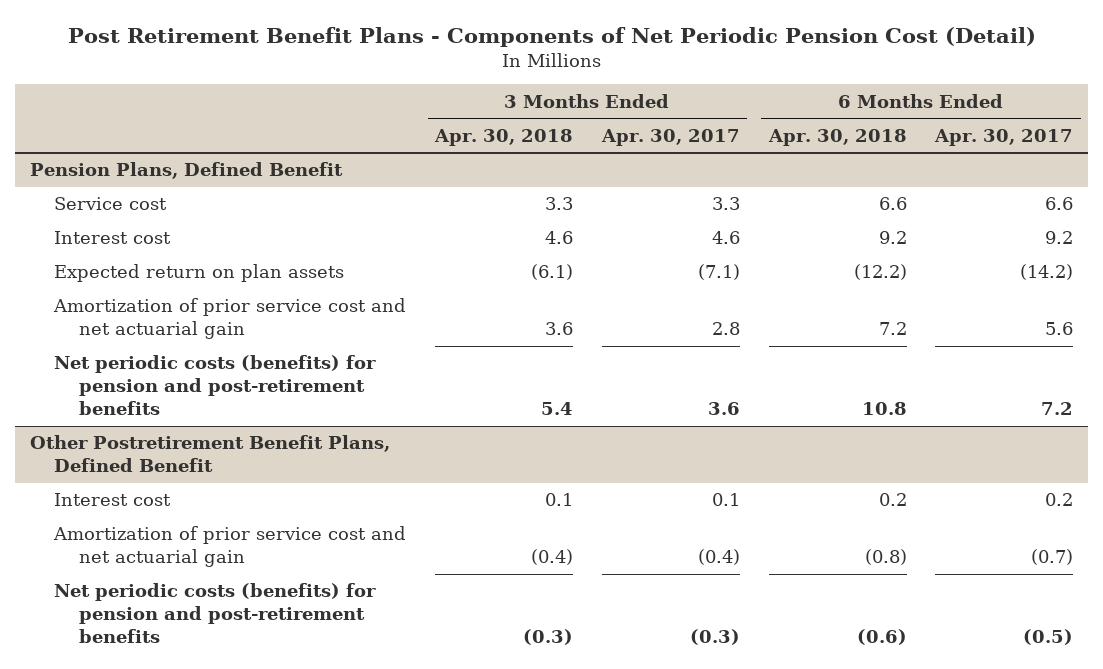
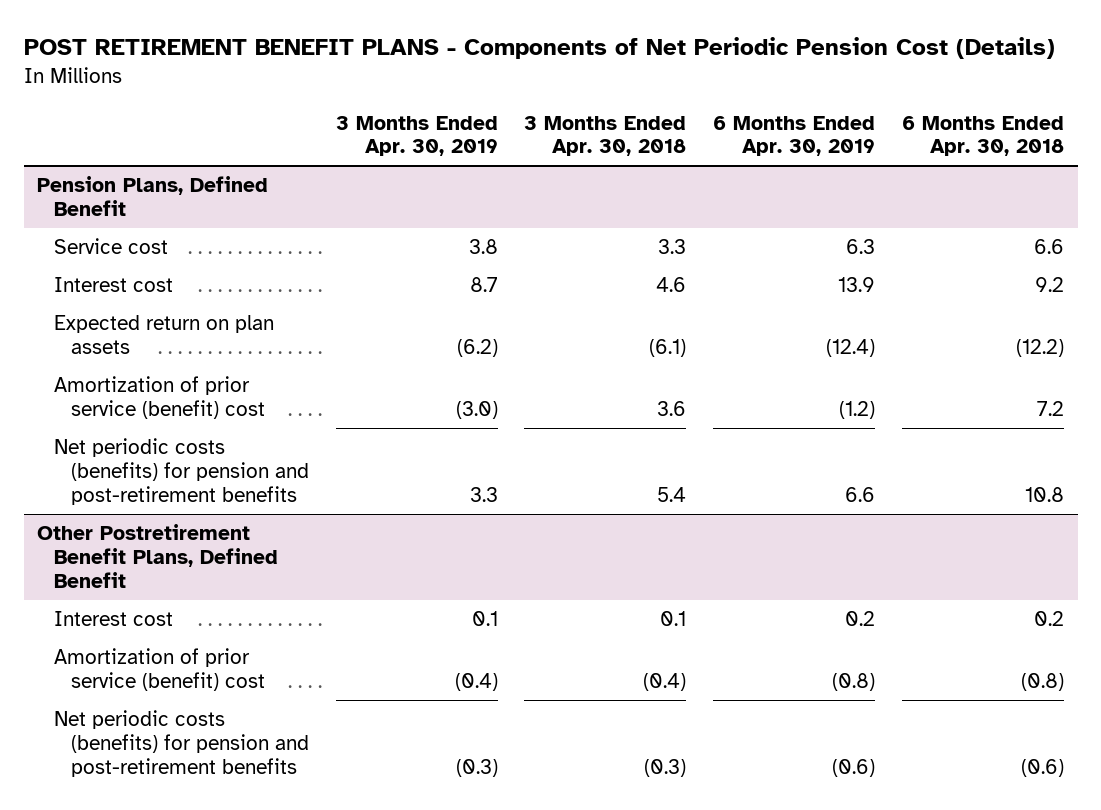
[67,26,1036,47] Post Retirement Benefit Plans - Components of Net Periodic Pension Cost (Detail) -> [23,37,1055,60] POST RETIREMENT BENEFIT PLANS - Components of Net Periodic Pension Cost (Details)
[600,128,740,146] Apr. 30, 2017 -> none
[934,128,1074,146] Apr. 30, 2017 -> none
none -> [335,115,498,157] 3 Months Ended Apr. 30, 2019
none -> [713,115,876,157] 6 Months Ended Apr. 30, 2019
[53,298,407,340] Amortization of prior service cost and net actuarial gain -> [53,376,265,419] Amortization of prior service (benefit) cost
[53,526,407,568] Amortization of prior service cost and net actuarial gain -> [53,648,265,691] Amortization of prior service (benefit) cost

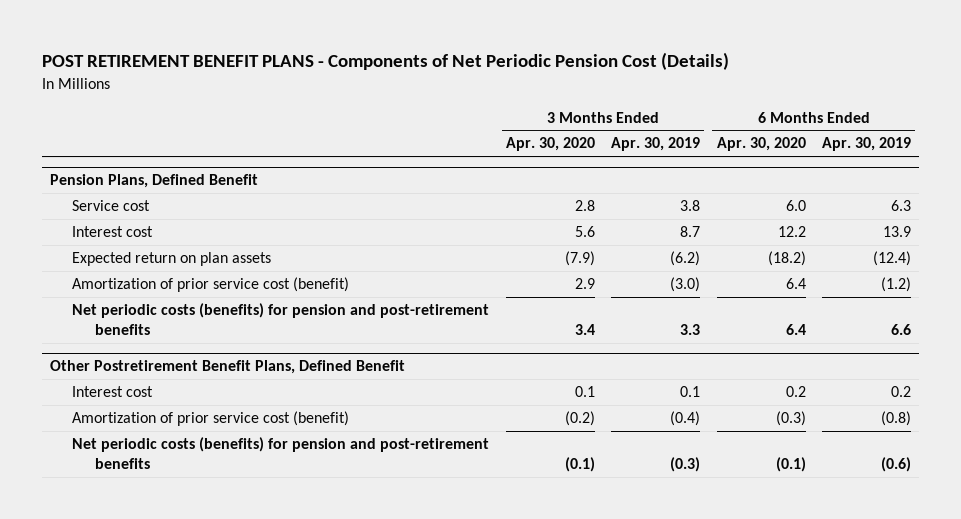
[524,115,687,157] 3 Months Ended Apr. 30, 2018 -> none
[902,115,1065,157] 6 Months Ended Apr. 30, 2018 -> none
none -> [505,137,595,152] Apr. 30, 2020
none -> [716,137,806,152] Apr. 30, 2020
[53,376,265,419] Amortization of prior service (benefit) cost -> [72,277,350,293] Amortization of prior service cost (benefit)
[53,648,265,691] Amortization of prior service (benefit) cost -> [72,411,350,427] Amortization of prior service cost (benefit)

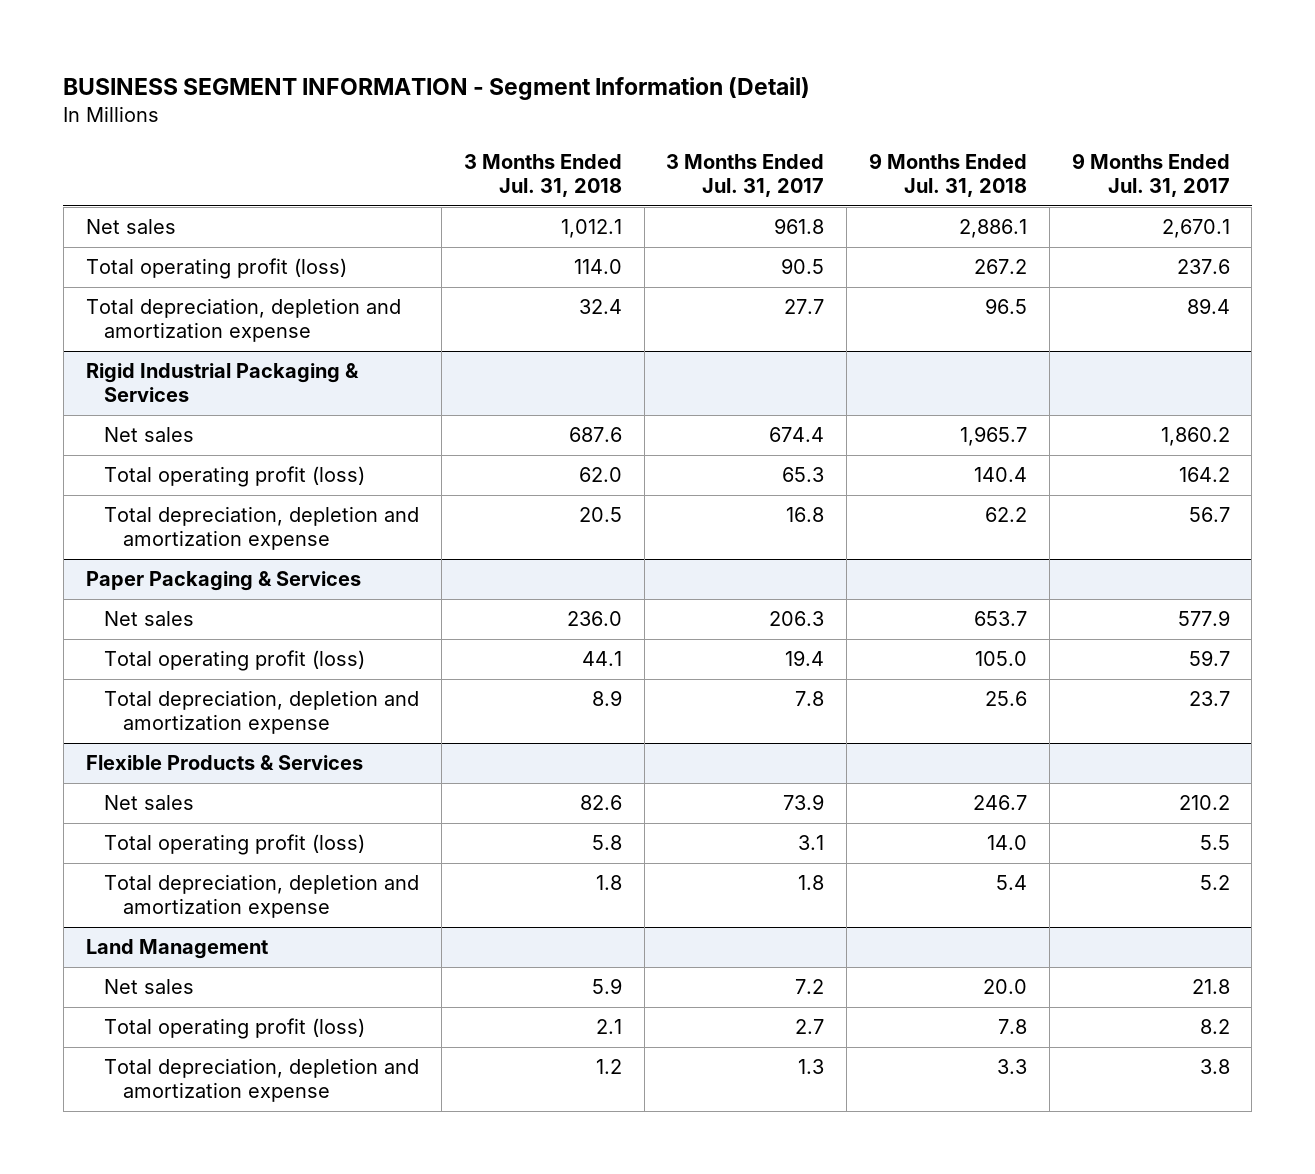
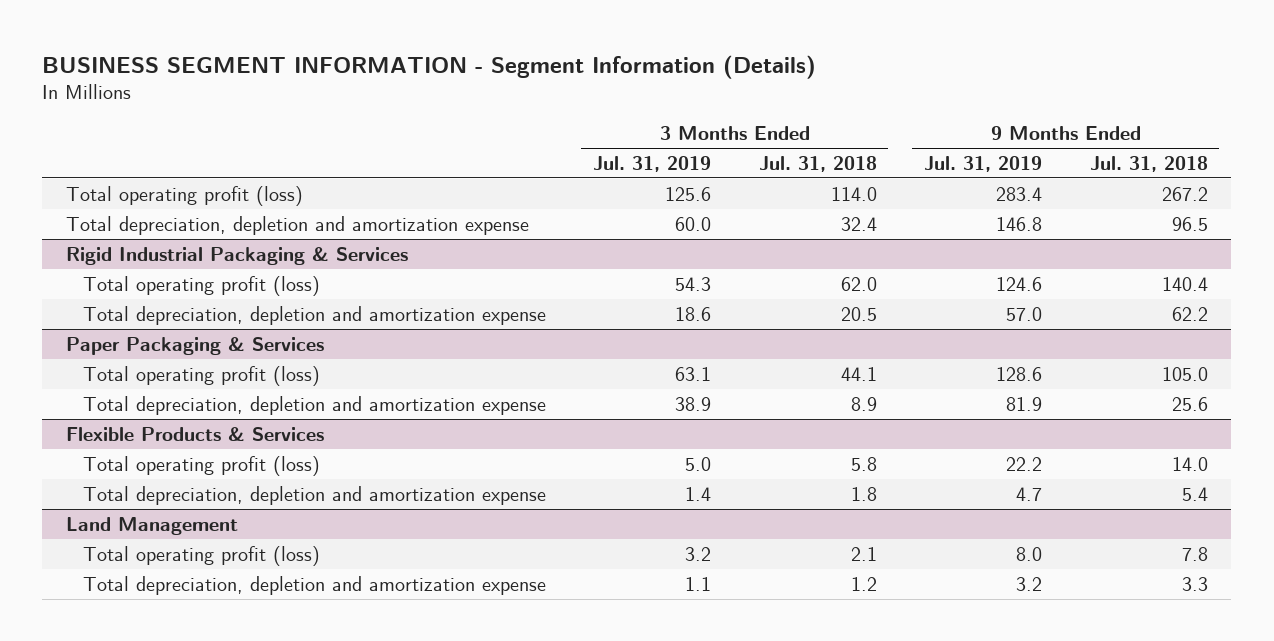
[63,76,811,100] BUSINESS SEGMENT INFORMATION - Segment Information (Detail) -> [42,54,817,79] BUSINESS SEGMENT INFORMATION - Segment Information (Details)
[666,153,825,198] 3 Months Ended Jul. 31, 2017 -> none
[1071,152,1230,198] 9 Months Ended Jul. 31, 2017 -> none
none -> [593,155,712,172] Jul. 31, 2019
none -> [924,155,1043,172] Jul. 31, 2019
[85,219,176,235] Net sales -> none
[104,427,195,443] Net sales -> none
[104,611,195,627] Net sales -> none
[104,795,195,811] Net sales -> none
[104,979,195,995] Net sales -> none

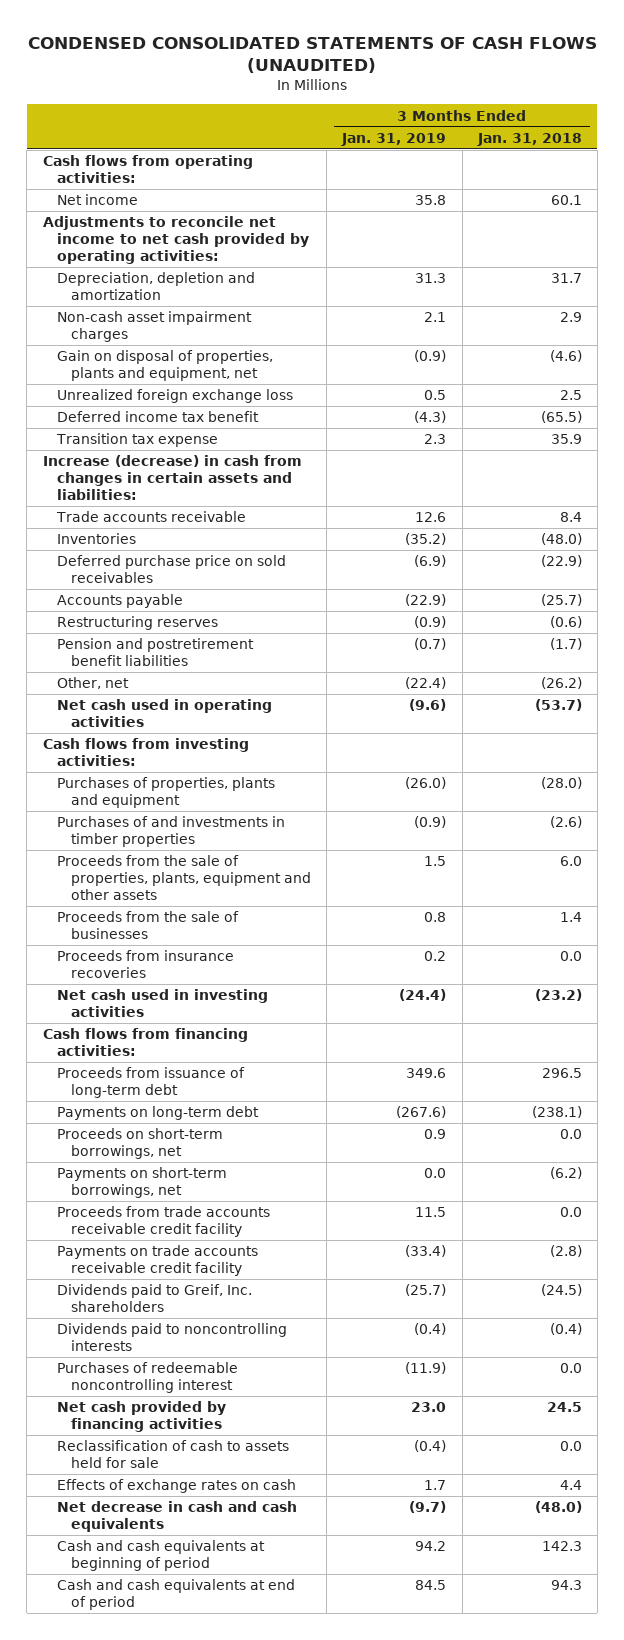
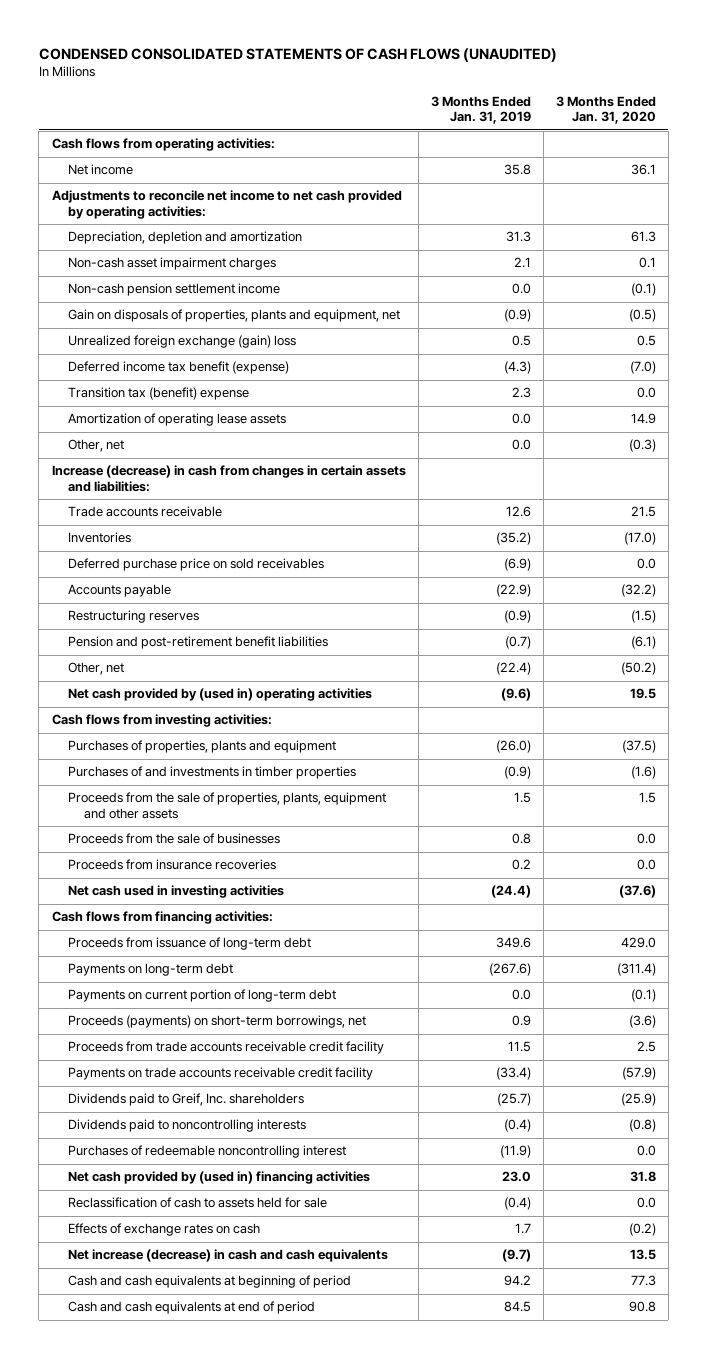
[476,132,582,146] Jan. 31, 2018 -> none
none -> [555,96,656,125] 3 Months Ended Jan. 31, 2020
none -> [67,283,280,297] Non-cash pension settlement income
[56,350,273,382] Gain on disposal of properties, plants and equipment, net -> [67,309,400,323] Gain on disposals of properties, plants and equipment, net
[56,389,293,404] Unrealized foreign exchange loss -> [67,335,296,349] Unrealized foreign exchange (gain) loss
[56,411,259,423] Deferred income tax benefit -> [67,361,289,375] Deferred income tax benefit (expense)
[55,433,218,448] Transition tax expense -> [67,387,249,401] Transition tax (benefit) expense
none -> [67,413,286,427] Amortization of operating lease assets
none -> [67,439,124,453] Other, net
[56,638,254,667] Pension and postretirement benefit liabilities -> [67,636,328,650] Pension and post-retirement benefit liabilities
[56,699,272,728] Net cash used in operating activities -> [67,688,372,702] Net cash provided by (used in) operating activities
[56,1167,227,1199] Payments on short-term borrowings, net -> none
none -> [67,989,336,1003] Payments on current portion of long-term debt
[56,1128,223,1160] Proceeds on short-term borrowings, net -> [67,1015,366,1029] Proceeds (payments) on short-term borrowings, net
[56,1401,226,1433] Net cash provided by financing activities -> [67,1171,370,1185] Net cash provided by (used in) financing activities
[56,1501,297,1533] Net decrease in cash and cash equivalents -> [67,1249,388,1263] Net increase (decrease) in cash and cash equivalents

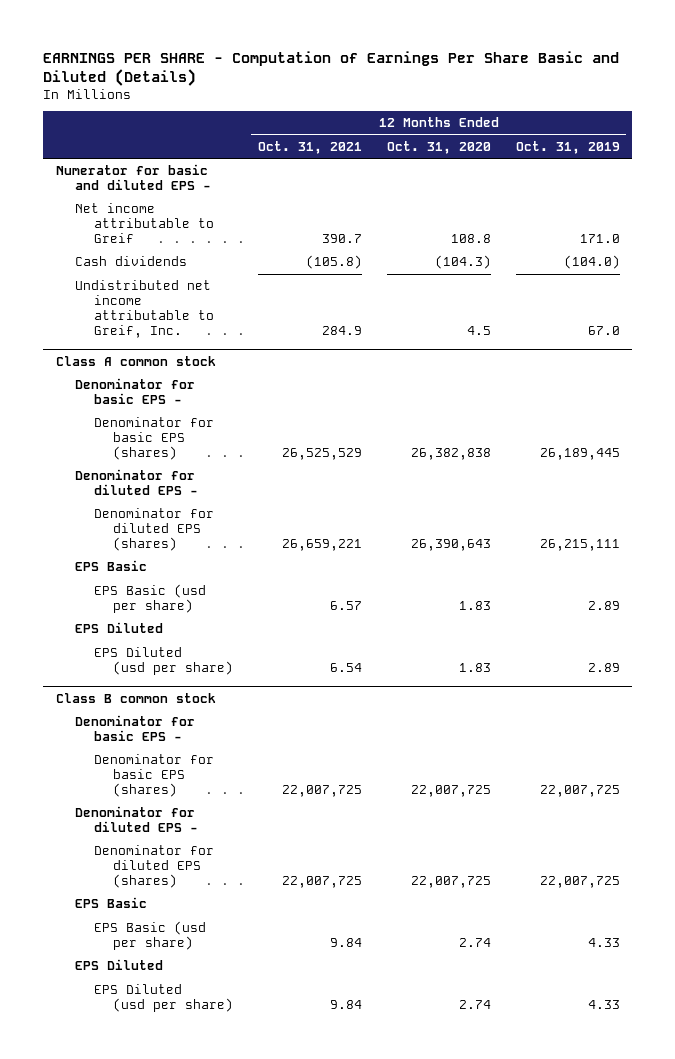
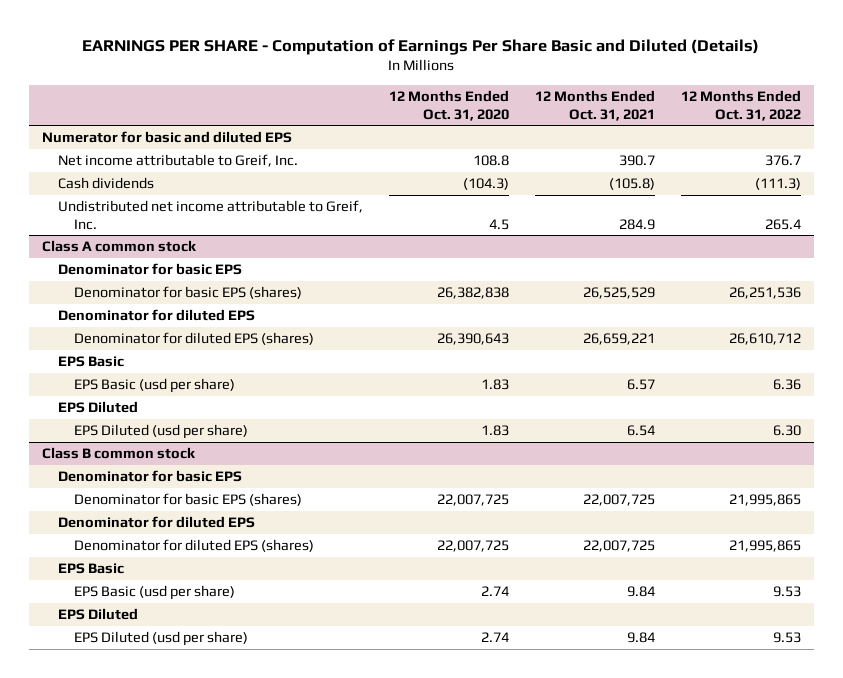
[515,140,620,154] Oct. 31, 2019 -> none
none -> [681,89,802,121] 12 Months Ended Oct. 31, 2022
[55,164,211,191] Numerator for basic and diluted EPS - -> [41,130,292,143] Numerator for basic and diluted EPS
[74,203,214,243] Net income attributable to Greif -> [57,153,298,167] Net income attributable to Greif, Inc.
[74,378,195,405] Denominator for basic EPS - -> [57,262,242,275] Denominator for basic EPS
[74,469,198,496] Denominator for diluted EPS - -> [57,308,255,321] Denominator for diluted EPS
[74,715,195,742] Denominator for basic EPS - -> [57,469,242,482] Denominator for basic EPS
[74,806,198,833] Denominator for diluted EPS - -> [57,515,255,528] Denominator for diluted EPS

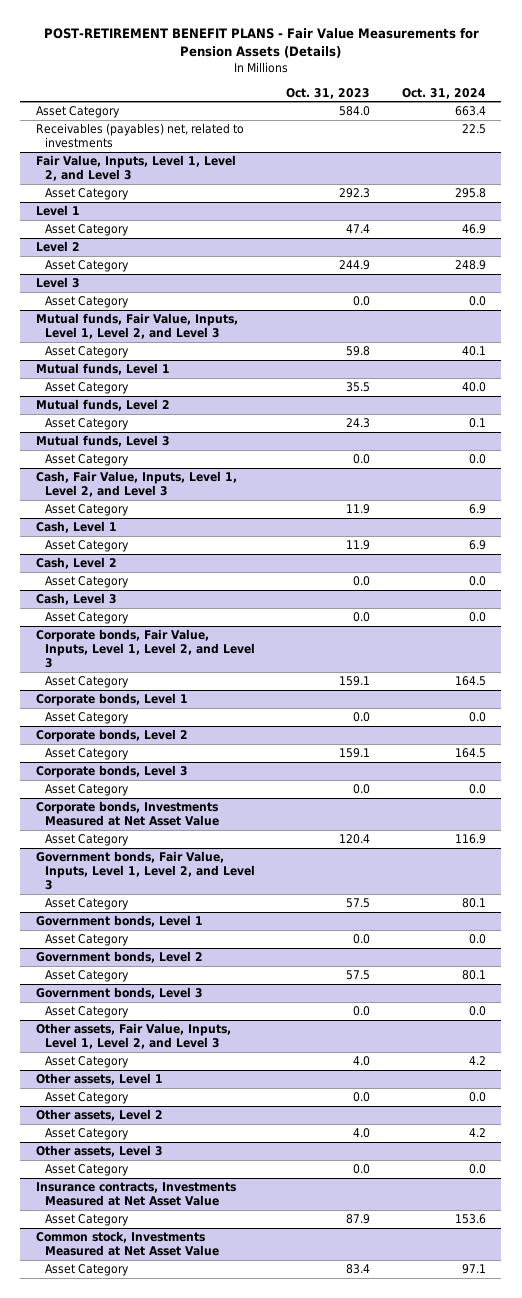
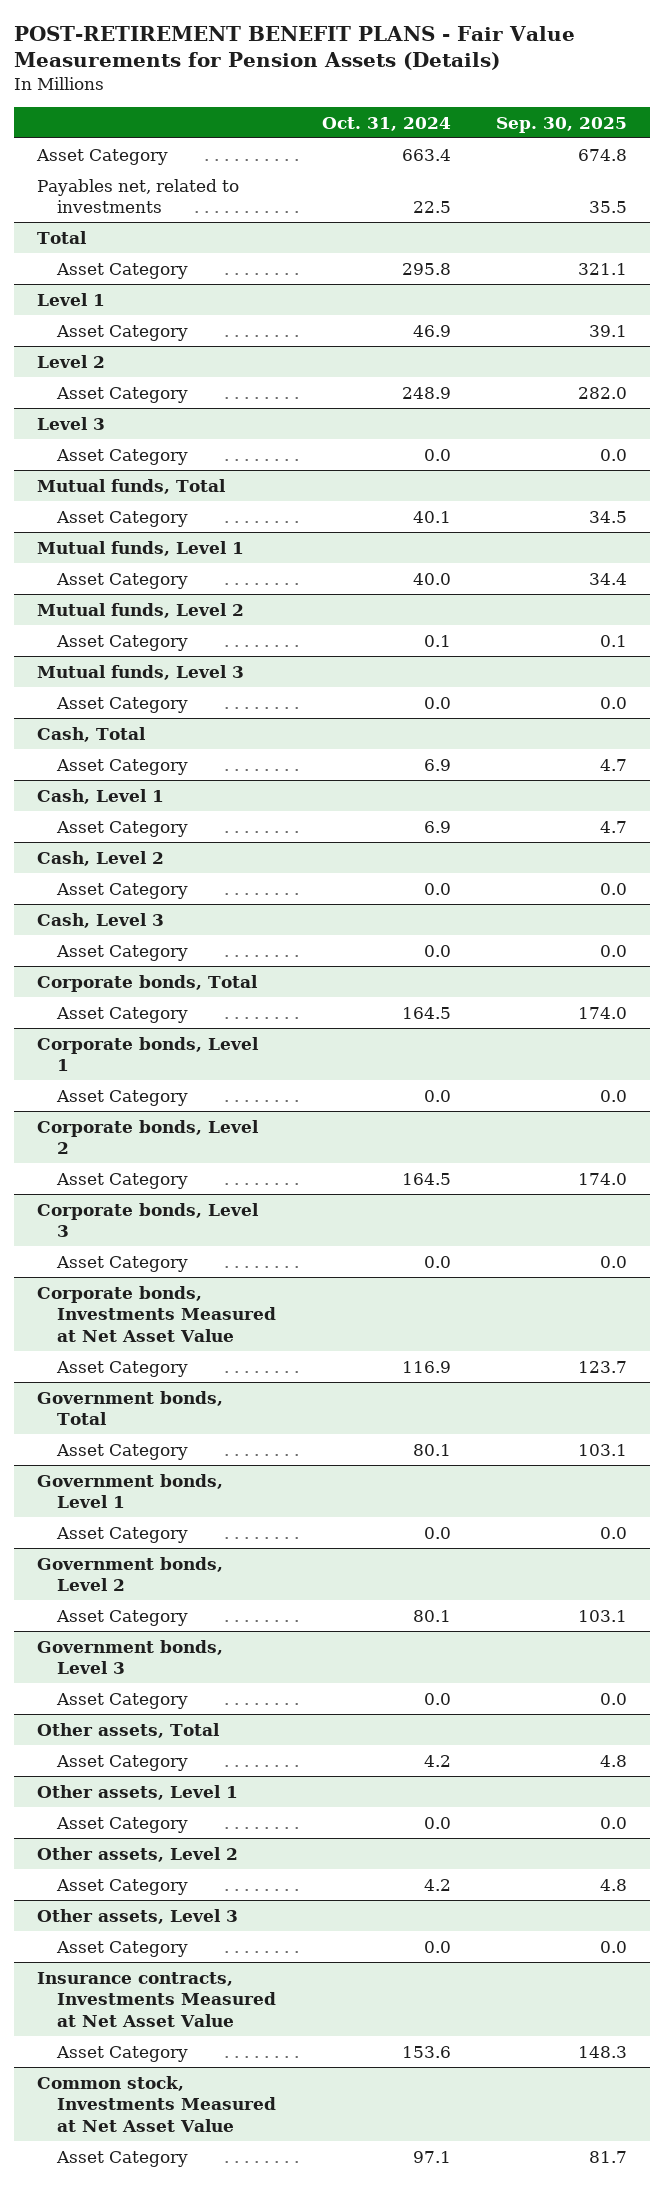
[286,87,371,99] Oct. 31, 2023 -> none
none -> [496,116,628,133] Sep. 30, 2025
[36,123,245,149] Receivables (payables) net, related to investments -> [36,178,239,214] Payables net, related to investments
[36,155,237,182] Fair Value, Inputs, Level 1, Level 2, and Level 3 -> [36,230,87,244] Total
[36,313,239,340] Mutual funds, Fair Value, Inputs, Level 1, Level 2, and Level 3 -> none
none -> [36,478,226,494] Mutual funds, Total
[36,471,238,498] Cash, Fair Value, Inputs, Level 1, Level 2, and Level 3 -> none
none -> [36,726,146,742] Cash, Total
[36,629,256,669] Corporate bonds, Fair Value, Inputs, Level 1, Level 2, and Level 3 -> none
none -> [36,974,258,992] Corporate bonds, Total
[36,851,256,891] Government bonds, Fair Value, Inputs, Level 1, Level 2, and Level 3 -> none
none -> [36,1390,223,1426] Government bonds, Total
[36,1023,232,1050] Other assets, Fair Value, Inputs, Level 1, Level 2, and Level 3 -> none
none -> [36,1722,220,1738] Other assets, Total

